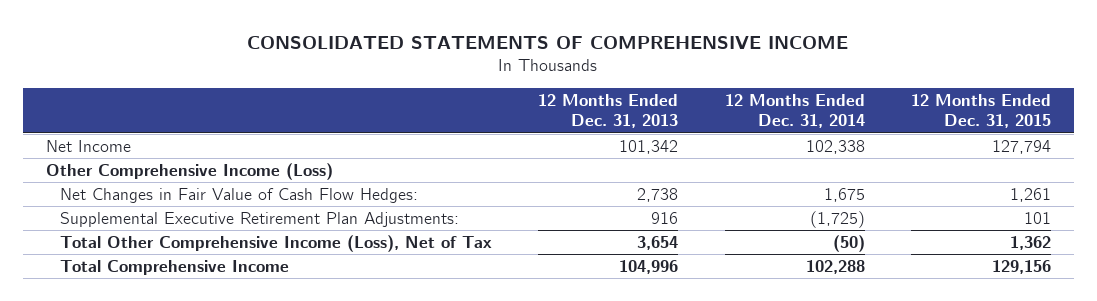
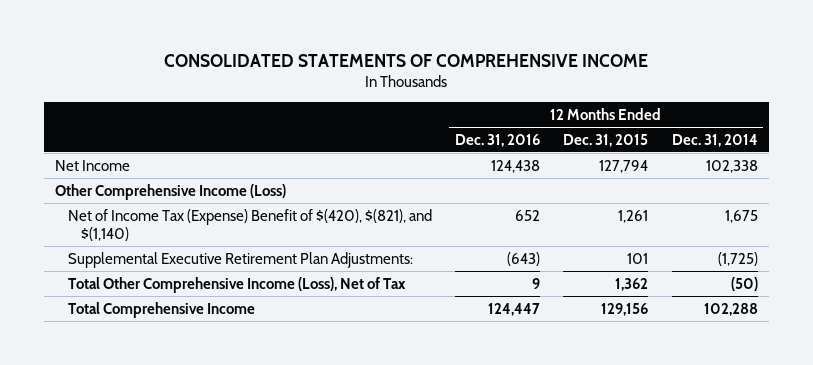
[538,93,679,129] 12 Months Ended Dec. 31, 2013 -> none
none -> [455,133,541,147] Dec. 31, 2016
[60,187,419,203] Net Changes in Fair Value of Cash Flow Hedges: -> [68,208,433,242] Net of Income Tax (Expense) Benefit of $(420), $(821), and $(1,140)

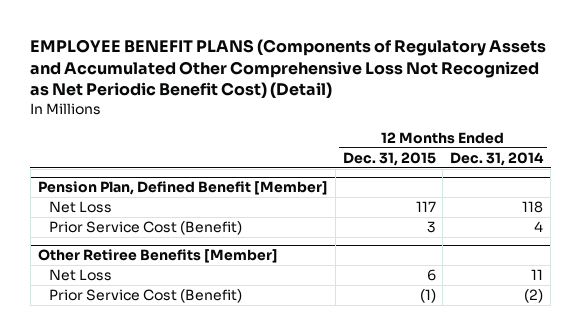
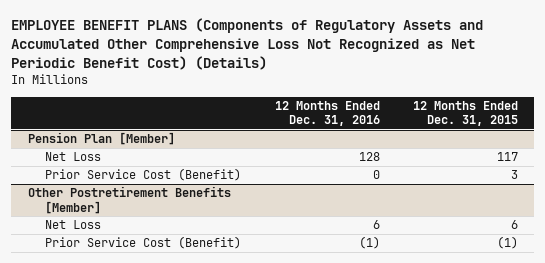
[30,39,547,99] EMPLOYEE BENEFIT PLANS (Components of Regulatory Assets and Accumulated Other Comprehensive Loss Not Recognized as Net Periodic Benefit Cost) (Detail) -> [11,18,484,70] EMPLOYEE BENEFIT PLANS (Components of Regulatory Assets and Accumulated Other Comprehensive Loss Not Recognized as Net Periodic Benefit Cost) (Details)
[450,151,545,166] Dec. 31, 2014 -> none
none -> [274,100,380,127] 12 Months Ended Dec. 31, 2016
[37,181,328,196] Pension Plan, Defined Benefit [Member] -> [27,132,175,146] Pension Plan [Member]
[37,249,278,264] Other Retiree Benefits [Member] -> [27,186,231,214] Other Postretirement Benefits [Member]

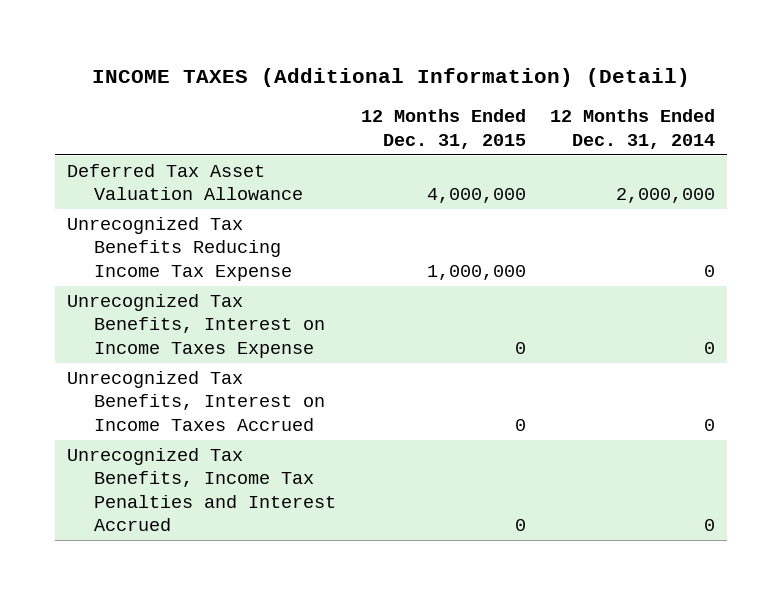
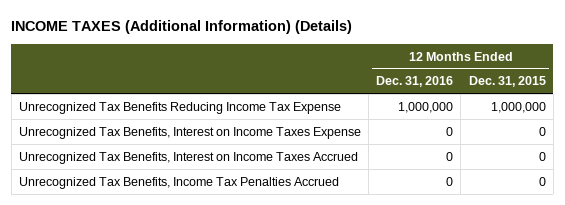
[91,68,690,88] INCOME TAXES (Additional Information) (Detail) -> [11,20,353,35] INCOME TAXES (Additional Information) (Details)
[549,109,715,149] 12 Months Ended Dec. 31, 2014 -> none
none -> [376,76,454,88] Dec. 31, 2016
[66,164,304,201] Deferred Tax Asset Valuation Allowance -> none
[66,448,337,532] Unrecognized Tax Benefits, Income Tax Penalties and Interest Accrued -> [19,176,340,189] Unrecognized Tax Benefits, Income Tax Penalties Accrued

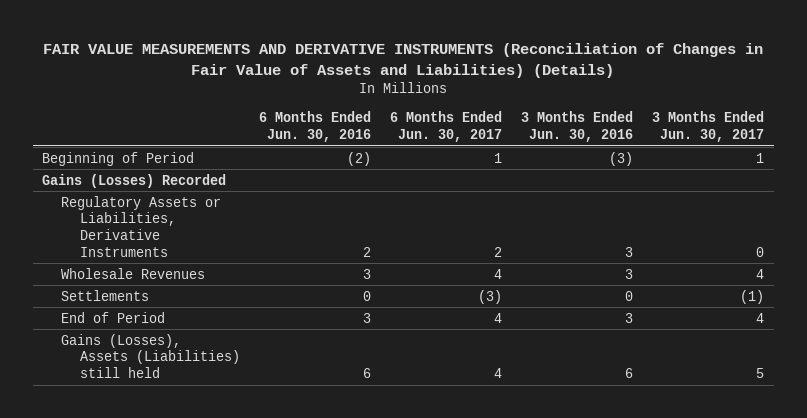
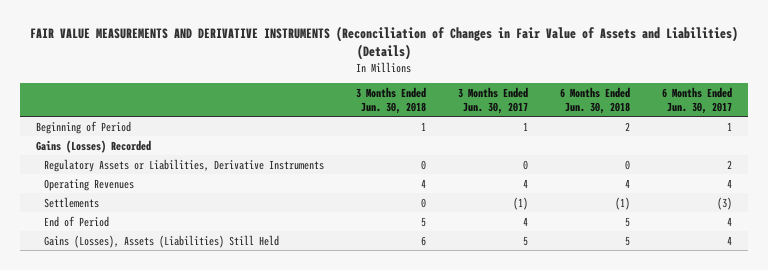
[259,111,372,142] 6 Months Ended Jun. 30, 2016 -> none
[521,111,634,142] 3 Months Ended Jun. 30, 2016 -> none
none -> [356,86,427,114] 3 Months Ended Jun. 30, 2018
none -> [559,86,630,114] 6 Months Ended Jun. 30, 2018
[61,267,206,279] Wholesale Revenues -> [44,178,135,191] Operating Revenues
[61,333,240,378] Gains (Losses), Assets (Liabilities) still held -> [44,234,280,248] Gains (Losses), Assets (Liabilities) Still Held

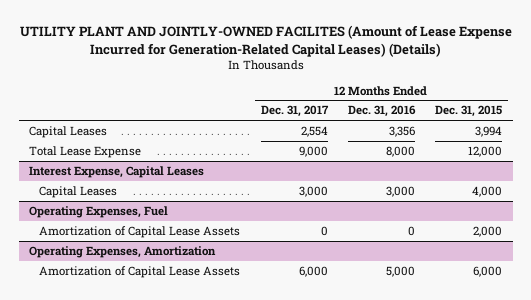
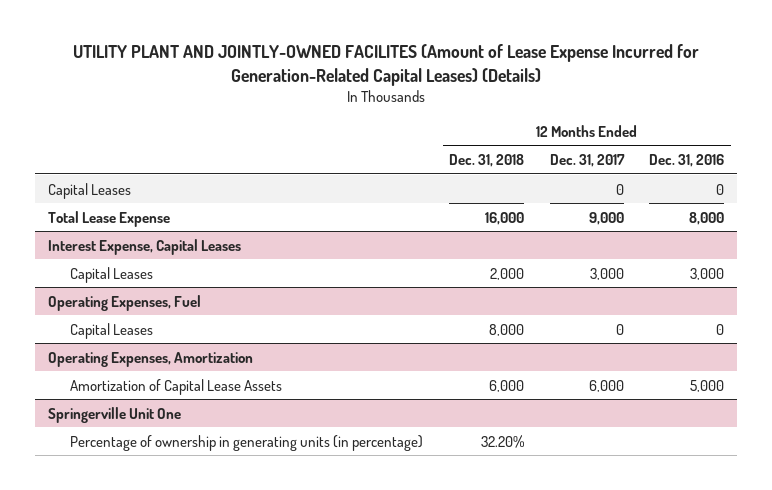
[435,105,503,118] Dec. 31, 2015 -> none
none -> [448,154,524,168] Dec. 31, 2018
[300,125,328,137] 2,554 -> [615,183,624,195] 0
[388,125,415,137] 3,356 -> [716,183,725,195] 0
[39,225,241,238] Amortization of Capital Lease Assets -> none
none -> [70,322,154,339] Capital Leases
none -> [47,406,181,423] Springerville Unit One
none -> [70,434,424,451] Percentage of ownership in generating units (in percentage)

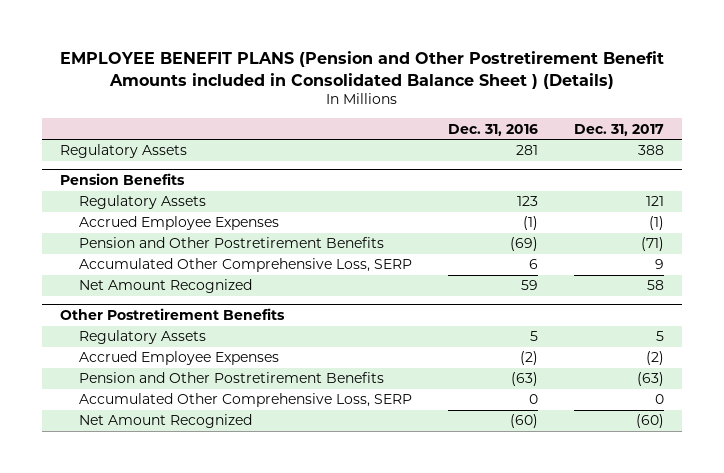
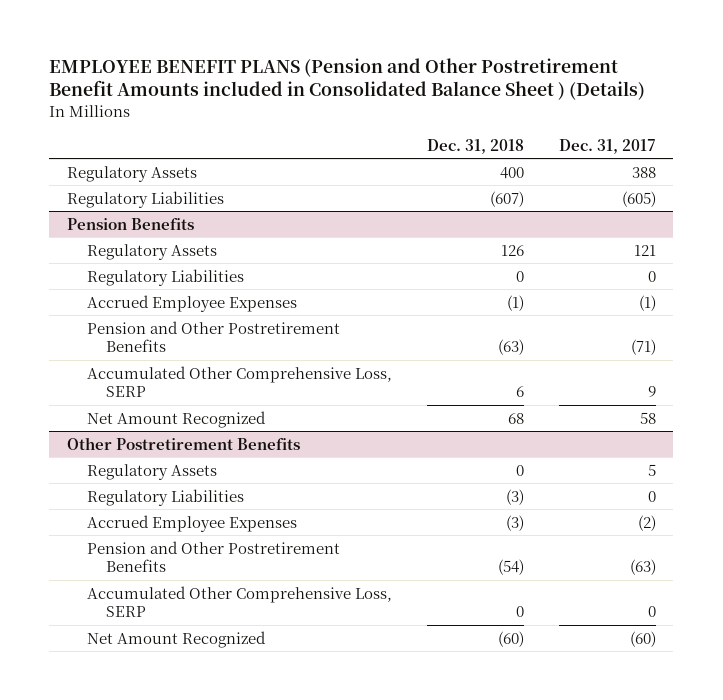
[447,123,538,136] Dec. 31, 2016 -> none
none -> [426,138,524,154] Dec. 31, 2018
none -> [67,190,225,208] Regulatory Liabilities
none -> [86,268,244,286] Regulatory Liabilities
none -> [86,488,244,506] Regulatory Liabilities

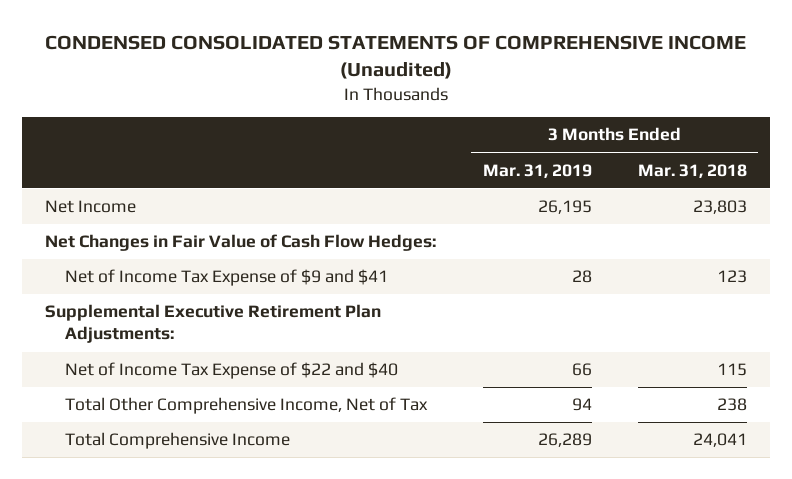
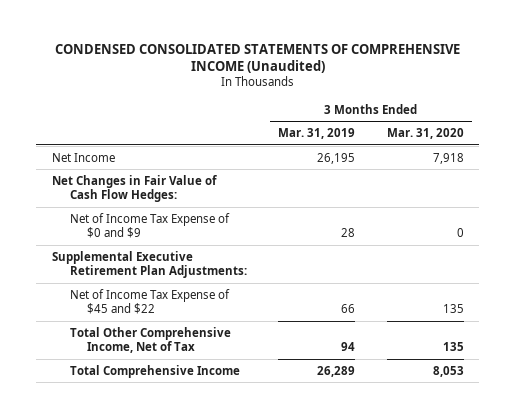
[637,163,747,178] Mar. 31, 2018 -> none
none -> [386,127,464,139] Mar. 31, 2020
[64,269,388,287] Net of Income Tax Expense of $9 and $41 -> [69,212,230,239] Net of Income Tax Expense of $0 and $9
[64,362,398,380] Net of Income Tax Expense of $22 and $40 -> [69,288,230,315] Net of Income Tax Expense of $45 and $22

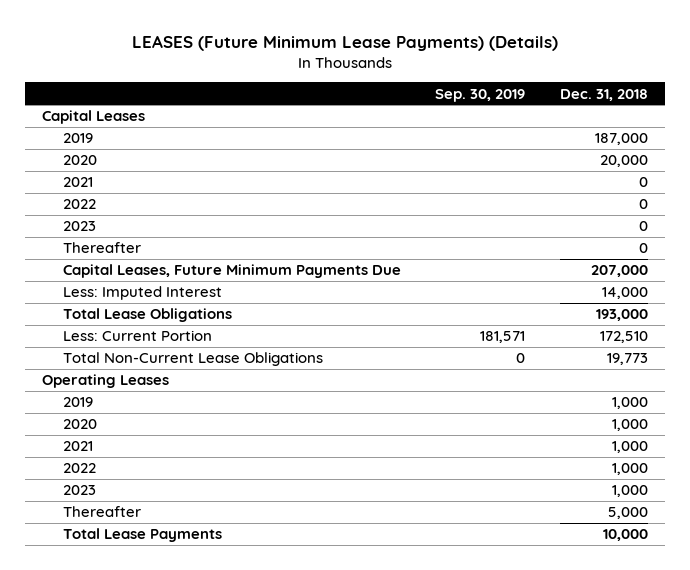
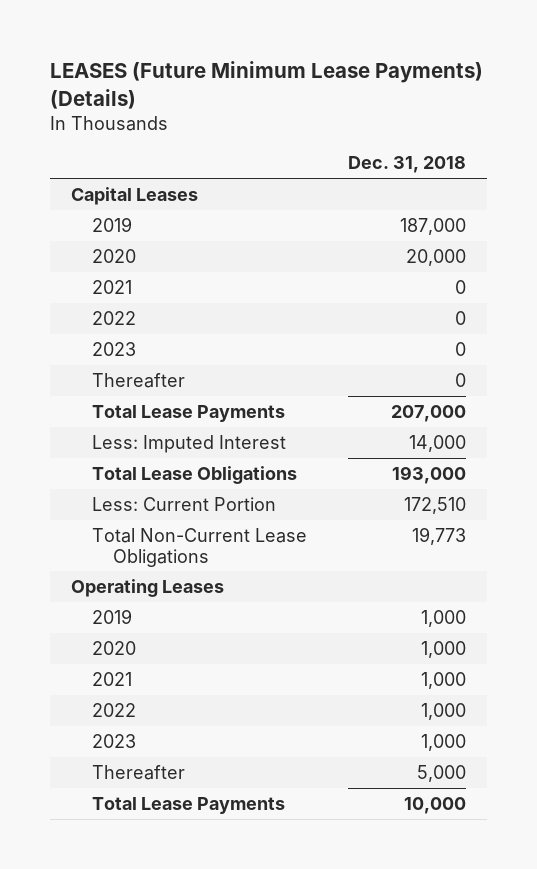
[435,88,526,102] Sep. 30, 2019 -> none
[62,264,401,279] Capital Leases, Future Minimum Payments Due -> [91,404,285,422] Total Lease Payments

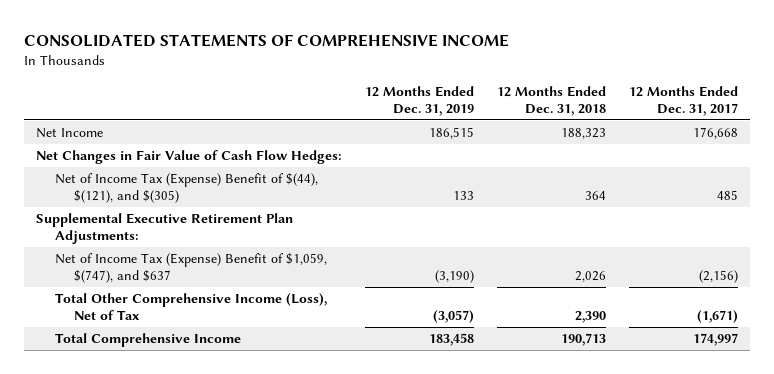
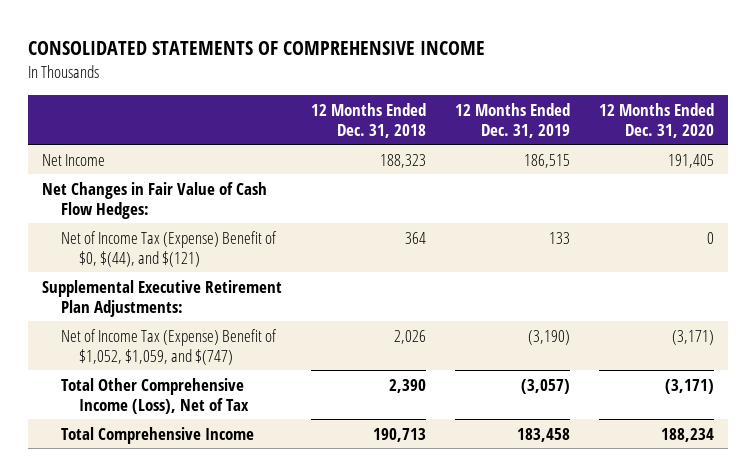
[629,85,739,116] 12 Months Ended Dec. 31, 2017 -> none
none -> [598,102,714,138] 12 Months Ended Dec. 31, 2020
[54,173,318,204] Net of Income Tax (Expense) Benefit of $(44), $(121), and $(305) -> [60,230,277,267] Net of Income Tax (Expense) Benefit of $0, $(44), and $(121)
[54,253,327,284] Net of Income Tax (Expense) Benefit of $1,059, $(747), and $637 -> [60,328,277,365] Net of Income Tax (Expense) Benefit of $1,052, $1,059, and $(747)

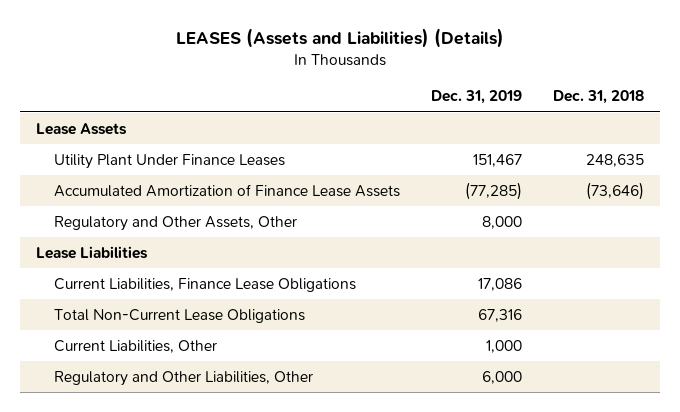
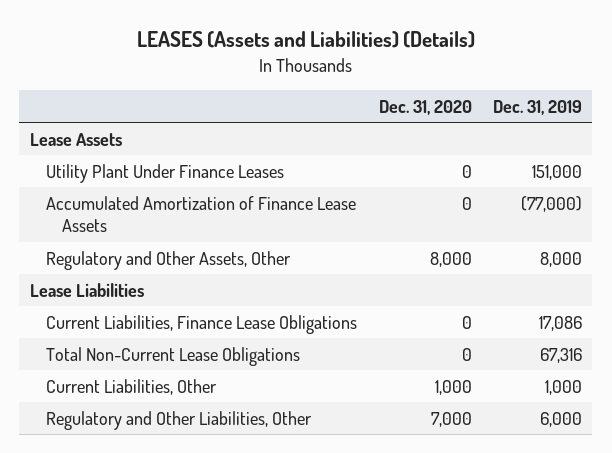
[553,90,645,105] Dec. 31, 2018 -> none
none -> [378,99,472,115] Dec. 31, 2020
[473,153,523,167] 151,467 -> [531,164,582,180] 151,000
[465,181,523,200] (77,285) -> [520,195,582,212] (77,000)

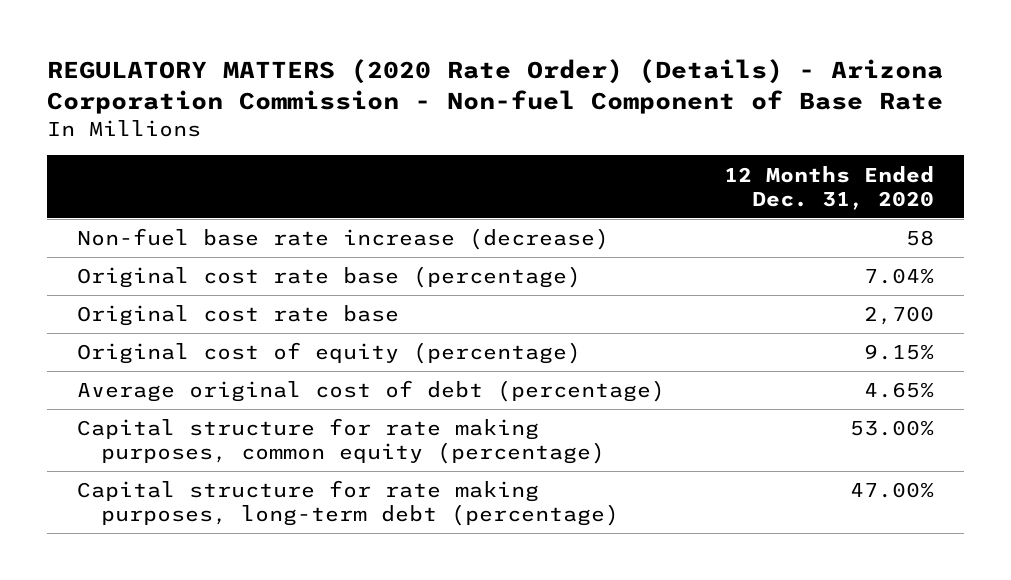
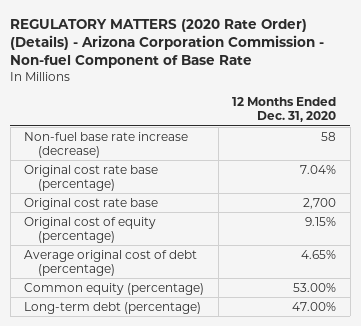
[76,418,606,465] Capital structure for rate making purposes, common equity (percentage) -> [24,282,205,295] Common equity (percentage)
[76,480,620,527] Capital structure for rate making purposes, long-term debt (percentage) -> [24,301,202,314] Long-term debt (percentage)

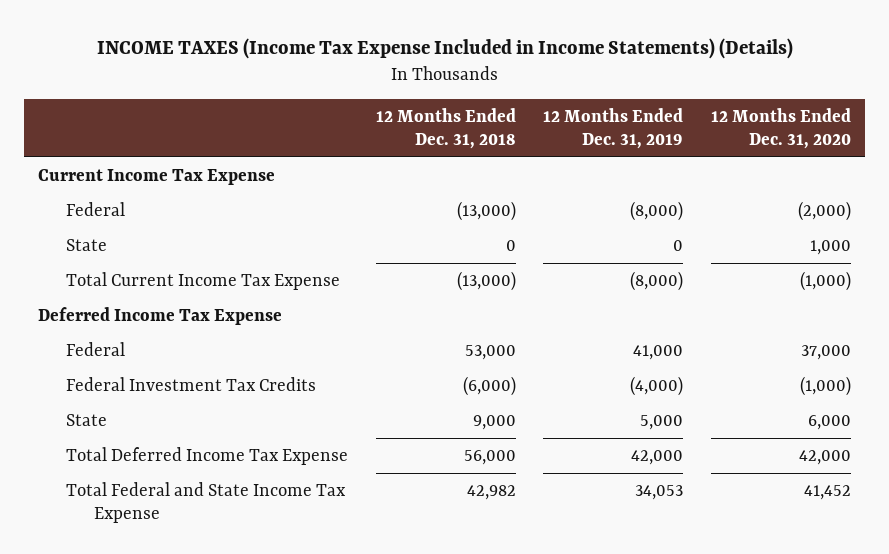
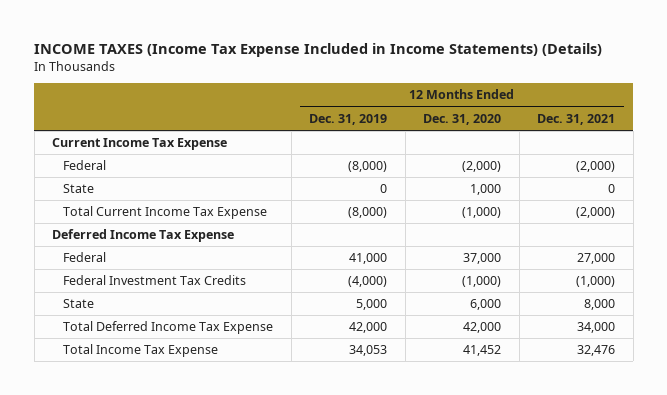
[375,108,516,150] 12 Months Ended Dec. 31, 2018 -> none
none -> [537,113,616,125] Dec. 31, 2021
[65,481,346,523] Total Federal and State Income Tax Expense -> [63,344,219,358] Total Income Tax Expense

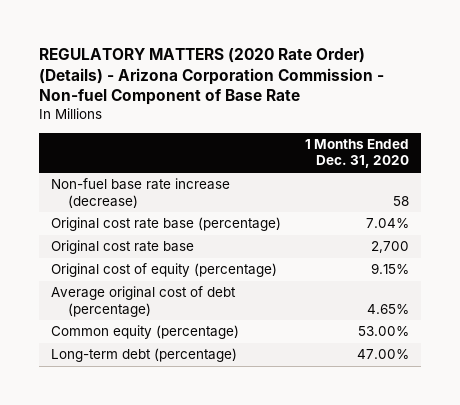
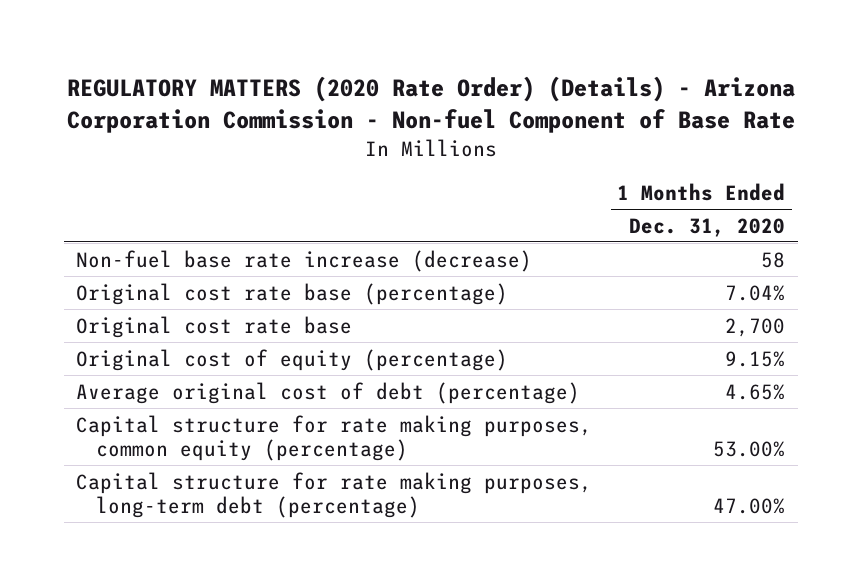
[51,325,240,340] Common equity (percentage) -> [76,414,593,461] Capital structure for rate making purposes, common equity (percentage)
[51,348,238,363] Long-term debt (percentage) -> [76,471,593,518] Capital structure for rate making purposes, long-term debt (percentage)

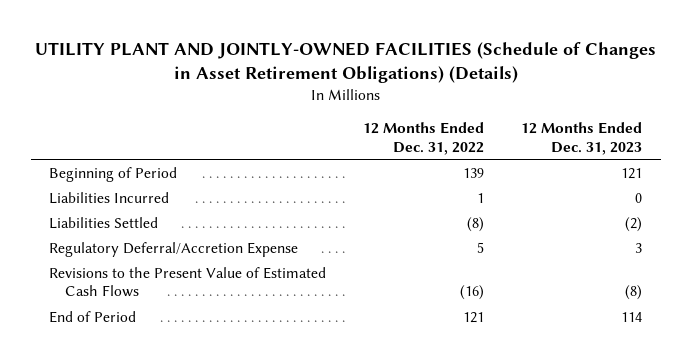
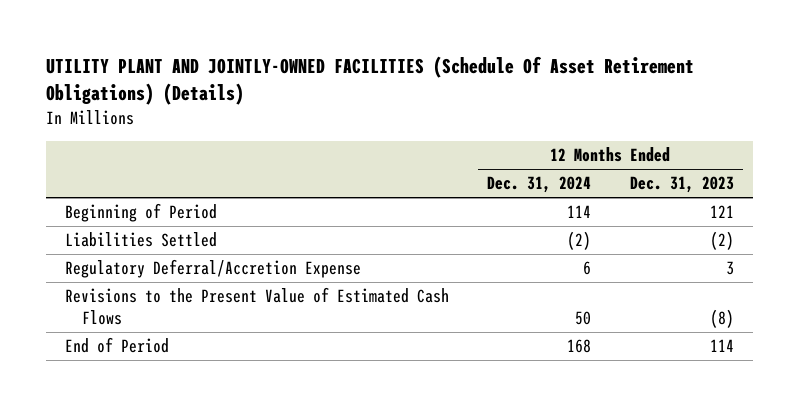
[34,42,656,84] UTILITY PLANT AND JOINTLY-OWNED FACILITIES (Schedule of Changes in Asset Retirement Obligations) (Details) -> [46,56,695,106] UTILITY PLANT AND JOINTLY-OWNED FACILITIES (Schedule Of Asset Retirement Obligations) (Details)
[363,122,485,155] 12 Months Ended Dec. 31, 2022 -> none
none -> [487,176,592,194] Dec. 31, 2024
[49,191,170,204] Liabilities Incurred -> none

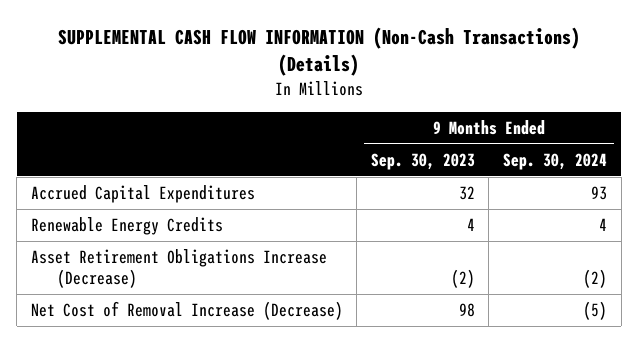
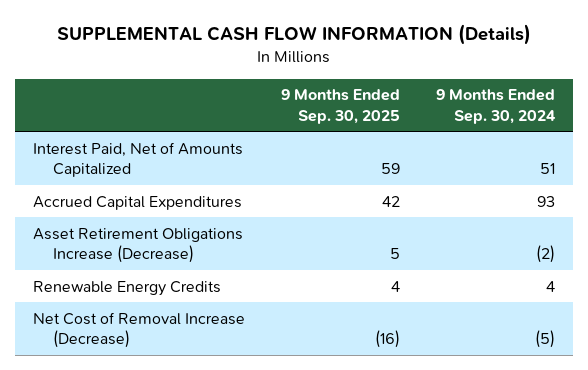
[57,27,580,77] SUPPLEMENTAL CASH FLOW INFORMATION (Non-Cash Transactions) (Details) -> [57,24,532,46] SUPPLEMENTAL CASH FLOW INFORMATION (Details)
[370,153,475,171] Sep. 30, 2023 -> none
none -> [281,89,401,124] 9 Months Ended Sep. 30, 2025
none -> [33,141,244,178] Interest Paid, Net of Amounts Capitalized
[30,217,223,236] Renewable Energy Credits -> [33,280,222,296] Renewable Energy Credits

